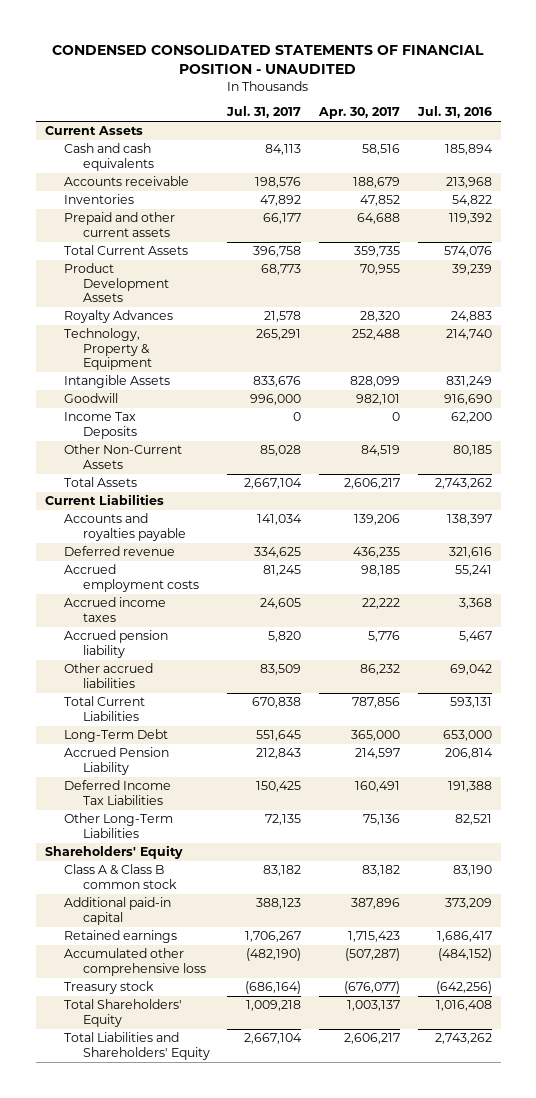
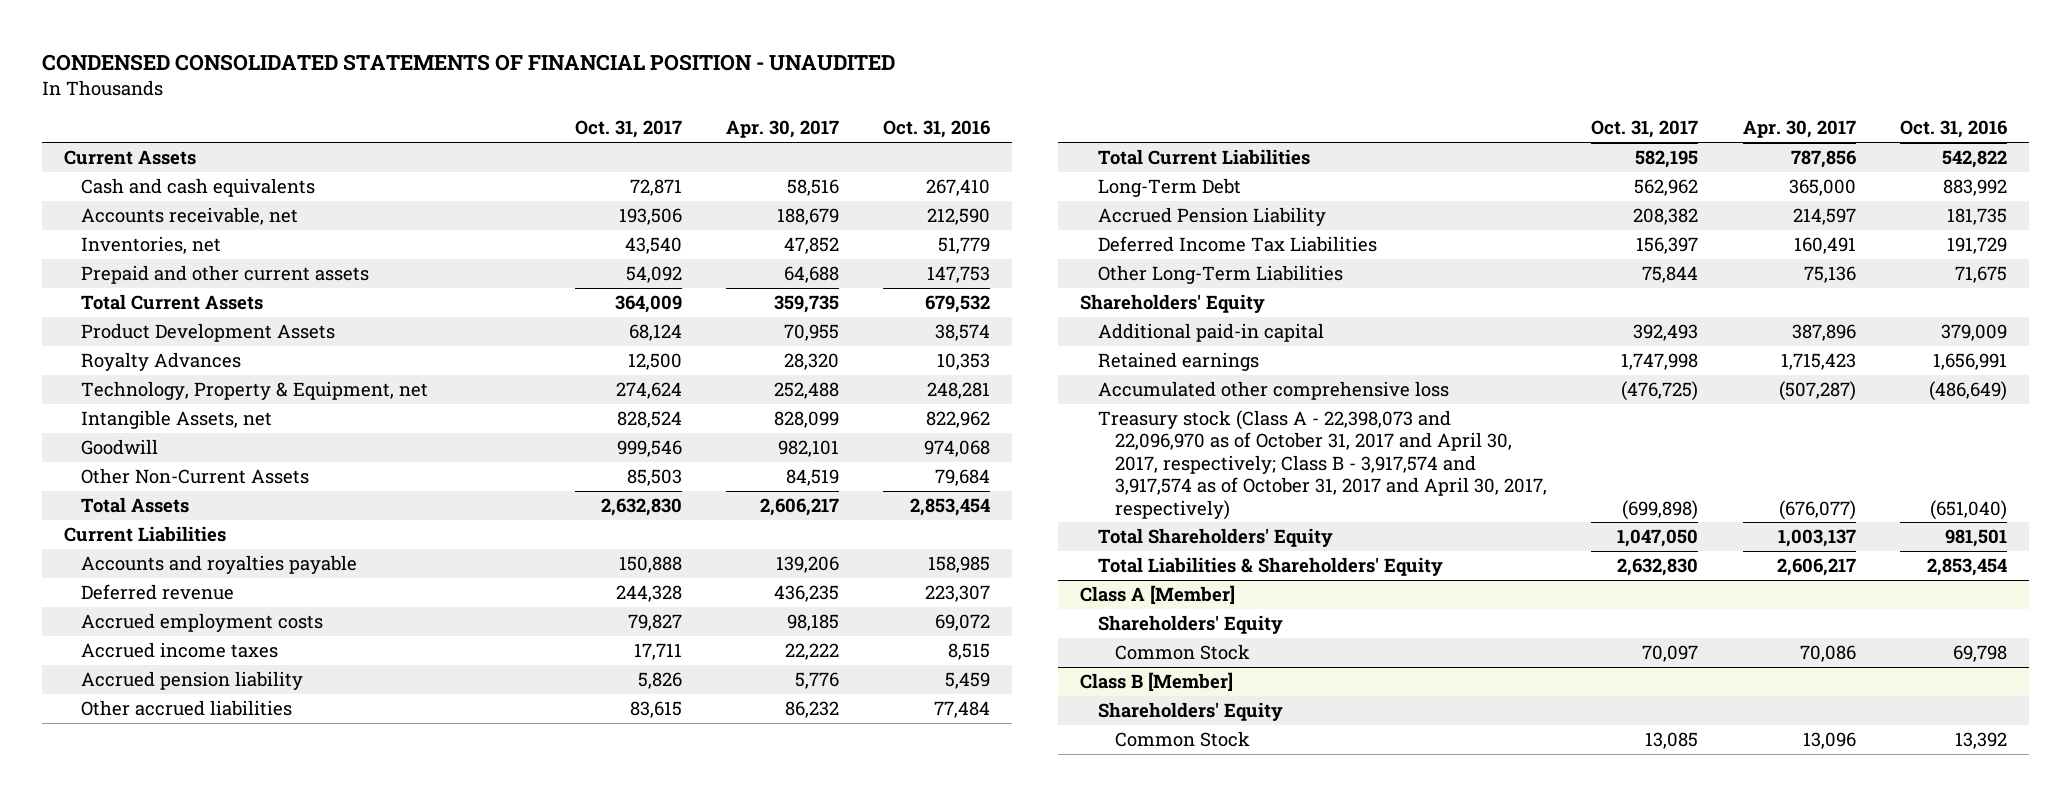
[226,106,302,119] Jul. 31, 2017 -> none
[416,106,492,119] Jul. 31, 2016 -> none
none -> [574,120,682,139] Oct. 31, 2017
none -> [883,120,991,139] Oct. 31, 2016
[63,176,189,187] Accounts receivable -> [81,206,299,225] Accounts receivable, net
[63,194,134,205] Inventories -> [81,235,222,254] Inventories, net
[63,328,152,371] Technology, Property & Equipment -> [81,380,429,400] Technology, Property & Equipment, net
[63,375,170,389] Intangible Assets -> [81,409,273,429] Intangible Assets, net
[63,412,137,439] Income Tax Deposits -> none
[63,864,177,889] Class A & Class B common stock -> none
[63,981,154,995] Treasury stock -> [1097,409,1548,520] Treasury stock (Class A - 22,398,073 and 22,096,970 as of October 31, 2017 and April 30, 2017, respectively; Class B - 3,917,574 and 3,917,574 as of October 31, 2017 and April 30, 2017, respectively)
[63,1032,210,1060] Total Liabilities and Shareholders' Equity -> [1097,556,1443,576] Total Liabilities & Shareholders' Equity
none -> [1080,584,1236,605] Class A [Member]
none -> [1097,614,1283,634] Shareholders' Equity
none -> [1115,643,1251,660] Common Stock
none -> [1080,671,1234,692] Class B [Member]
none -> [1097,701,1283,721] Shareholders' Equity
none -> [1115,730,1251,747] Common Stock

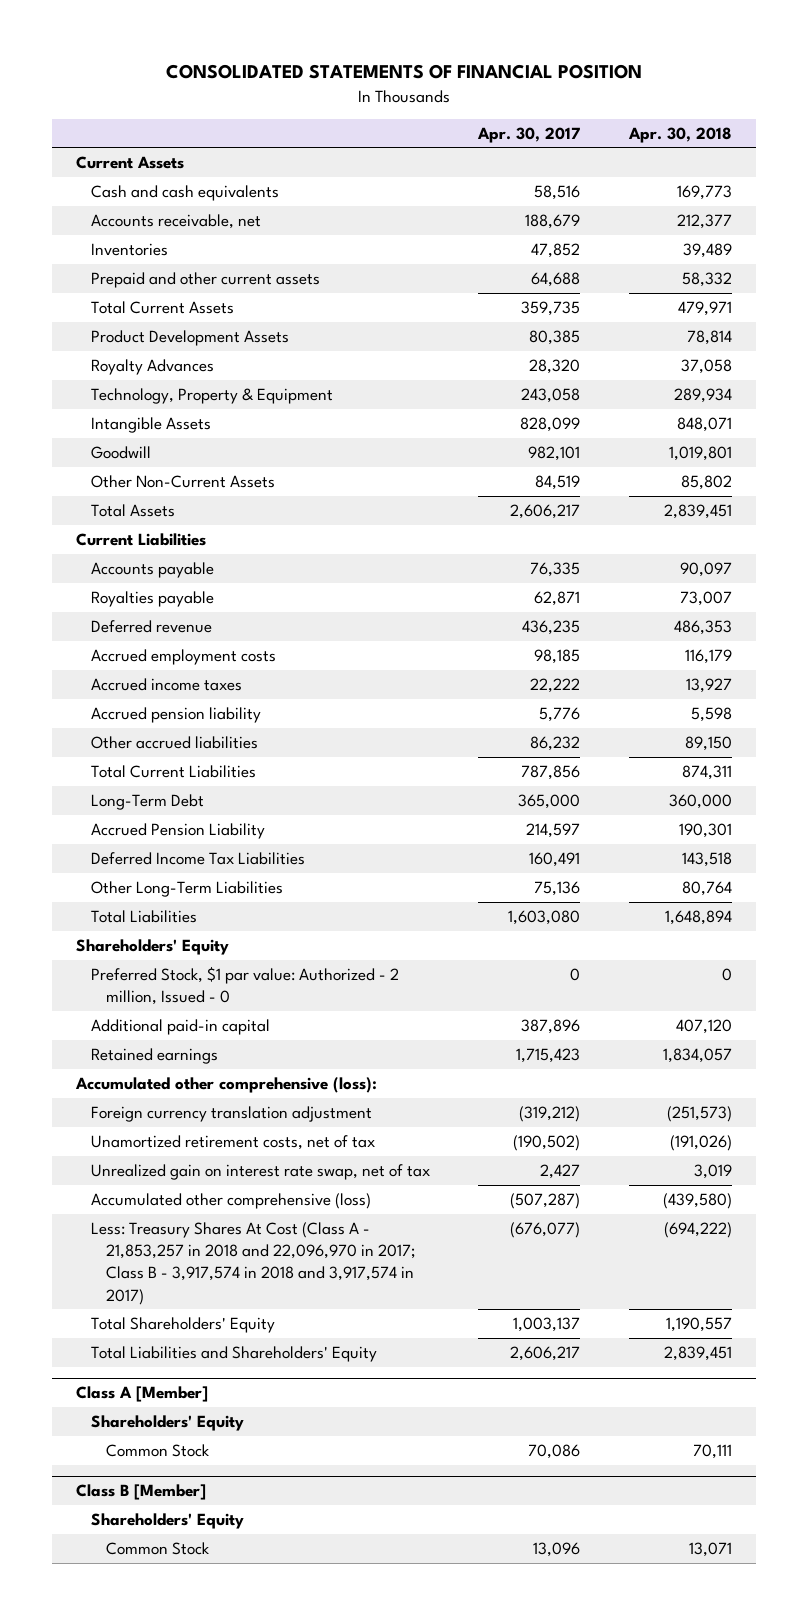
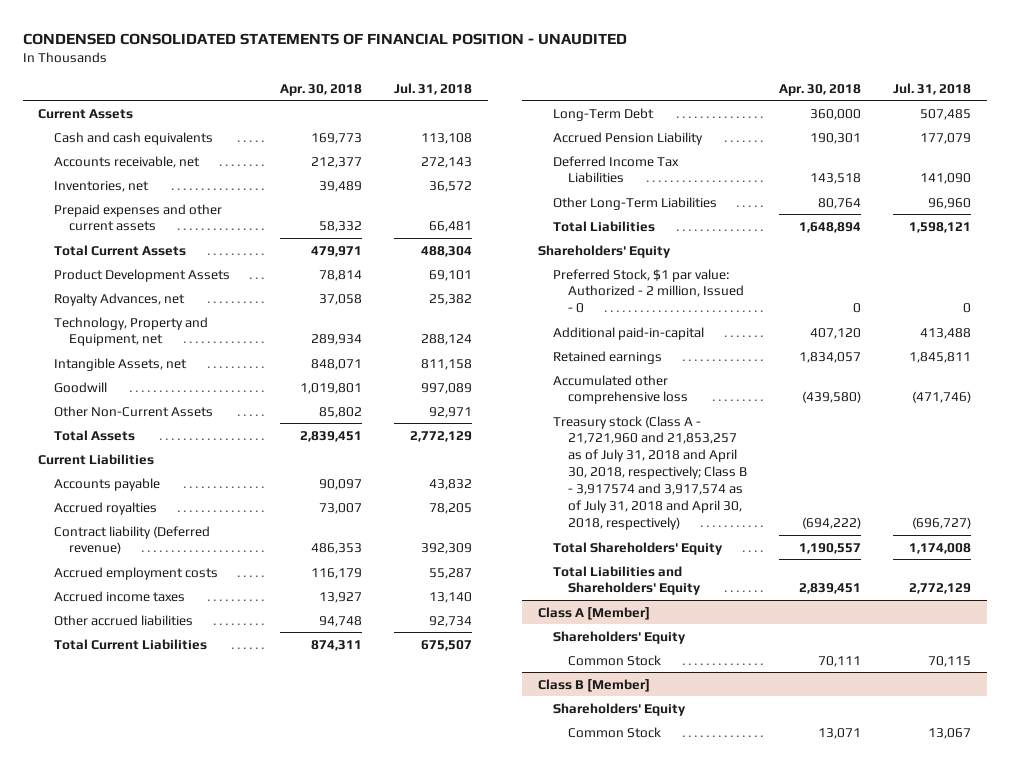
[165,64,642,80] CONSOLIDATED STATEMENTS OF FINANCIAL POSITION -> [22,32,627,45] CONDENSED CONSOLIDATED STATEMENTS OF FINANCIAL POSITION - UNAUDITED
[477,126,581,143] Apr. 30, 2017 -> none
none -> [393,82,472,95] Jul. 31, 2018
[90,243,168,257] Inventories -> [53,180,149,192] Inventories, net
[90,272,320,289] Prepaid and other current assets -> [53,203,222,232] Prepaid expenses and other current assets
[90,359,214,376] Royalty Advances -> [53,292,185,306] Royalty Advances, net
[90,388,333,405] Technology, Property & Equipment -> [53,316,208,347] Technology, Property and Equipment, net
[90,417,211,434] Intangible Assets -> [53,357,187,371] Intangible Assets, net
[90,591,214,608] Royalties payable -> [53,501,157,515] Accrued royalties
[90,620,212,634] Deferred revenue -> [53,525,210,555] Contract liability (Deferred revenue)
[90,707,261,724] Accrued pension liability -> none
[684,736,732,752] 89,150 -> [318,615,362,627] 94,748
[90,1019,270,1036] Additional paid-in capital -> [553,326,705,340] Additional paid-in-capital
[74,1077,377,1094] Accumulated other comprehensive (loss): -> none
[90,1106,372,1123] Foreign currency translation adjustment -> none
[90,1135,375,1151] Unamortized retirement costs, net of tax -> none
[90,1164,430,1181] Unrealized gain on interest rate swap, net of tax -> none
[90,1193,371,1210] Accumulated other comprehensive (loss) -> [553,374,689,405] Accumulated other comprehensive loss
[90,1222,416,1305] Less: Treasury Shares At Cost (Class A - 21,853,257 in 2018 and 22,096,970 in 2017; Class B - 3,917,574 in 2018 and 3,917,574 in 2017) -> [553,415,748,530] Treasury stock (Class A - 21,721,960 and 21,853,257 as of July 31, 2018 and April 30, 2018, respectively; Class B - 3,917574 and 3,917,574 as of July 31, 2018 and April 30, 2018, respectively)

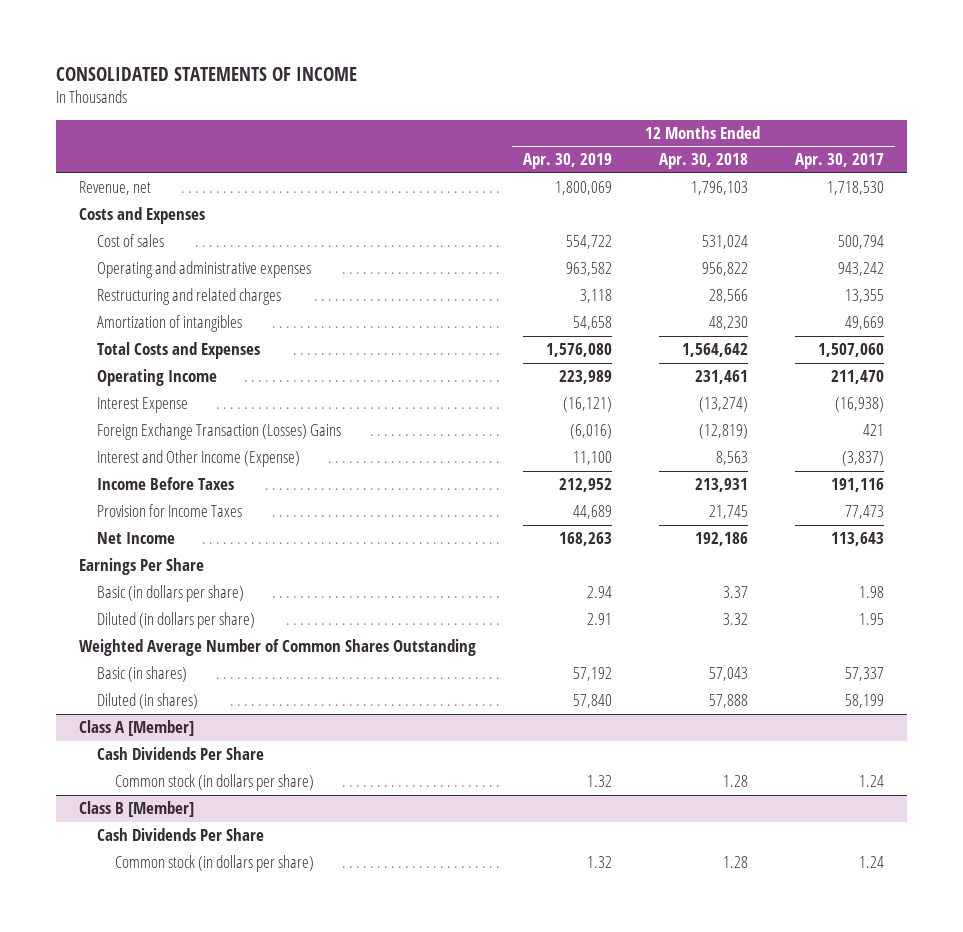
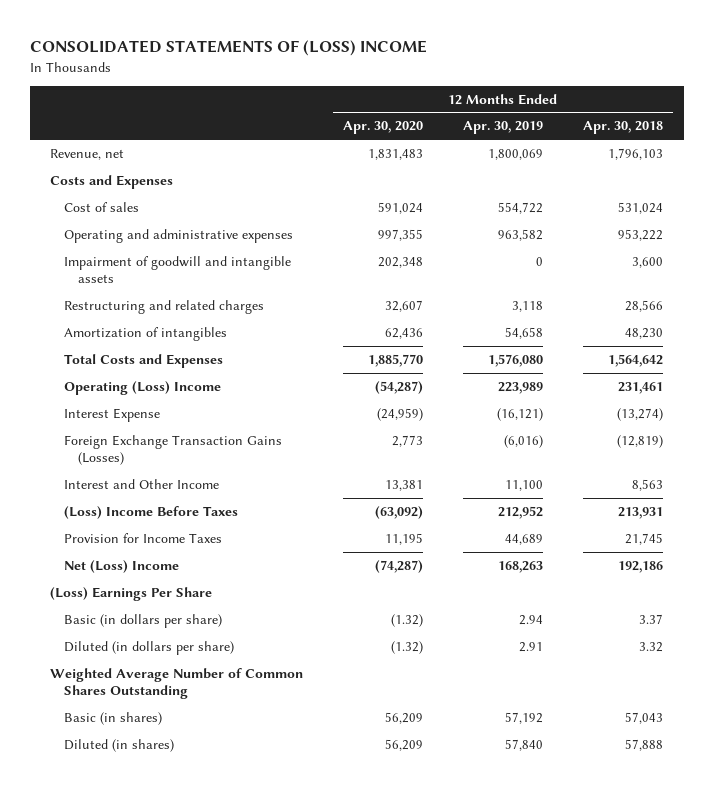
[56,67,358,82] CONSOLIDATED STATEMENTS OF INCOME -> [30,40,428,57] CONSOLIDATED STATEMENTS OF (LOSS) INCOME
[794,153,884,170] Apr. 30, 2017 -> none
none -> [343,121,424,135] Apr. 30, 2020
[701,262,748,277] 956,822 -> [618,228,664,241] 953,222
none -> [64,255,292,284] Impairment of goodwill and intangible assets
[97,369,218,387] Operating Income -> [64,380,222,395] Operating (Loss) Income
[97,423,342,441] Foreign Exchange Transaction (Losses) Gains -> [64,434,283,466] Foreign Exchange Transaction Gains (Losses)
[97,450,301,468] Interest and Other Income (Expense) -> [64,478,220,489] Interest and Other Income
[97,477,235,491] Income Before Taxes -> [64,505,239,519] (Loss) Income Before Taxes
[97,532,176,545] Net Income -> [64,559,180,573] Net (Loss) Income
[79,558,205,576] Earnings Per Share -> [50,586,213,601] (Loss) Earnings Per Share
[79,720,195,737] Class A [Member] -> none
[97,747,265,761] Cash Dividends Per Share -> none
[114,774,314,792] Common stock (in dollars per share) -> none
[79,801,195,818] Class B [Member] -> none
[97,828,265,842] Cash Dividends Per Share -> none
[114,855,314,873] Common stock (in dollars per share) -> none

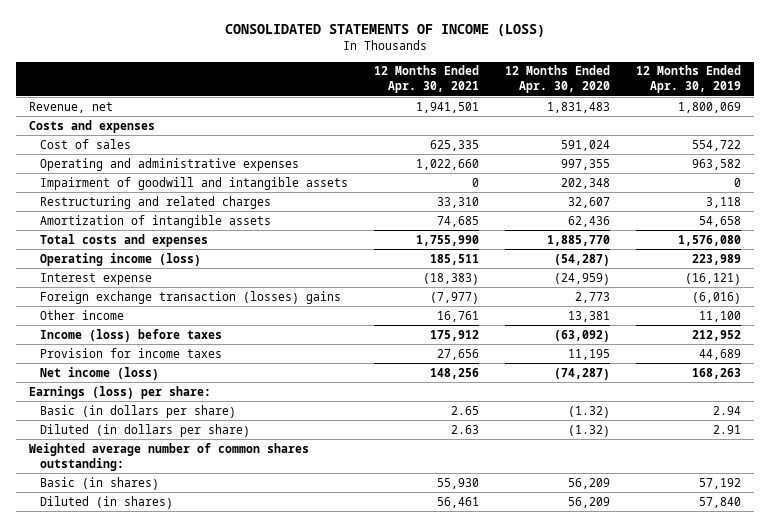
[30,40,428,57] CONSOLIDATED STATEMENTS OF (LOSS) INCOME -> [225,24,546,38] CONSOLIDATED STATEMENTS OF INCOME (LOSS)
[583,121,664,135] Apr. 30, 2018 -> none
none -> [374,65,480,94] 12 Months Ended Apr. 30, 2021
[50,174,174,189] Costs and Expenses -> [29,119,156,133] Costs and expenses
[64,326,228,341] Amortization of intangibles -> [40,214,272,228] Amortization of intangible assets
[64,353,224,368] Total Costs and Expenses -> [40,233,209,247] Total costs and expenses
[64,380,222,395] Operating (Loss) Income -> [40,252,202,266] Operating income (loss)
[64,407,161,422] Interest Expense -> [40,272,153,285] Interest expense
[64,434,283,466] Foreign Exchange Transaction Gains (Losses) -> [40,290,342,304] Foreign exchange transaction (losses) gains
[64,478,220,489] Interest and Other Income -> [40,309,125,320] Other income
[64,505,239,519] (Loss) Income Before Taxes -> [40,328,223,342] Income (loss) before taxes
[64,532,223,543] Provision for Income Taxes -> [40,347,223,358] Provision for income taxes
[64,559,180,573] Net (Loss) Income -> [40,366,160,380] Net income (loss)
[50,586,213,601] (Loss) Earnings Per Share -> [29,385,212,399] Earnings (loss) per share:
[50,667,304,700] Weighted Average Number of Common Shares Outstanding -> [29,442,310,471] Weighted average number of common shares outstanding:

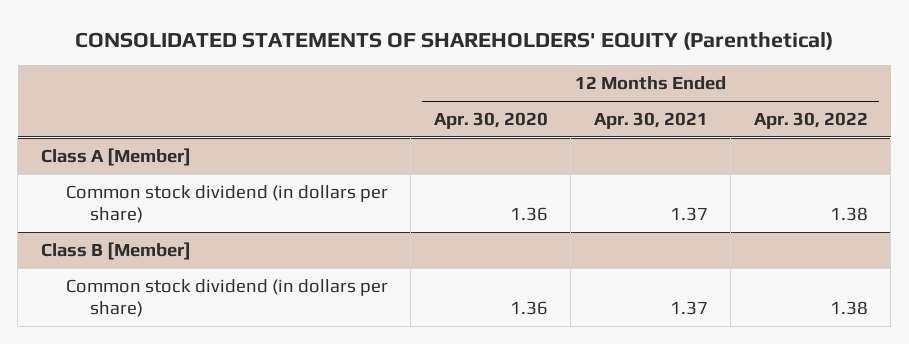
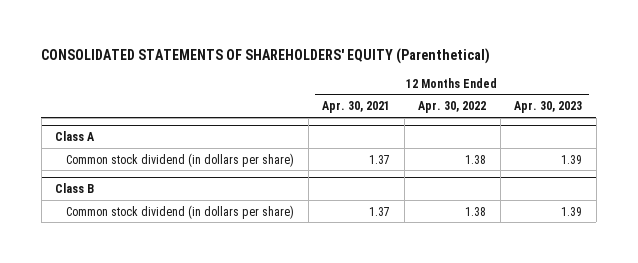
[433,111,548,129] Apr. 30, 2020 -> none
none -> [514,101,583,114] Apr. 30, 2023
[40,147,191,166] Class A [Member] -> [55,131,96,142] Class A
[40,241,191,260] Class B [Member] -> [55,183,95,194] Class B

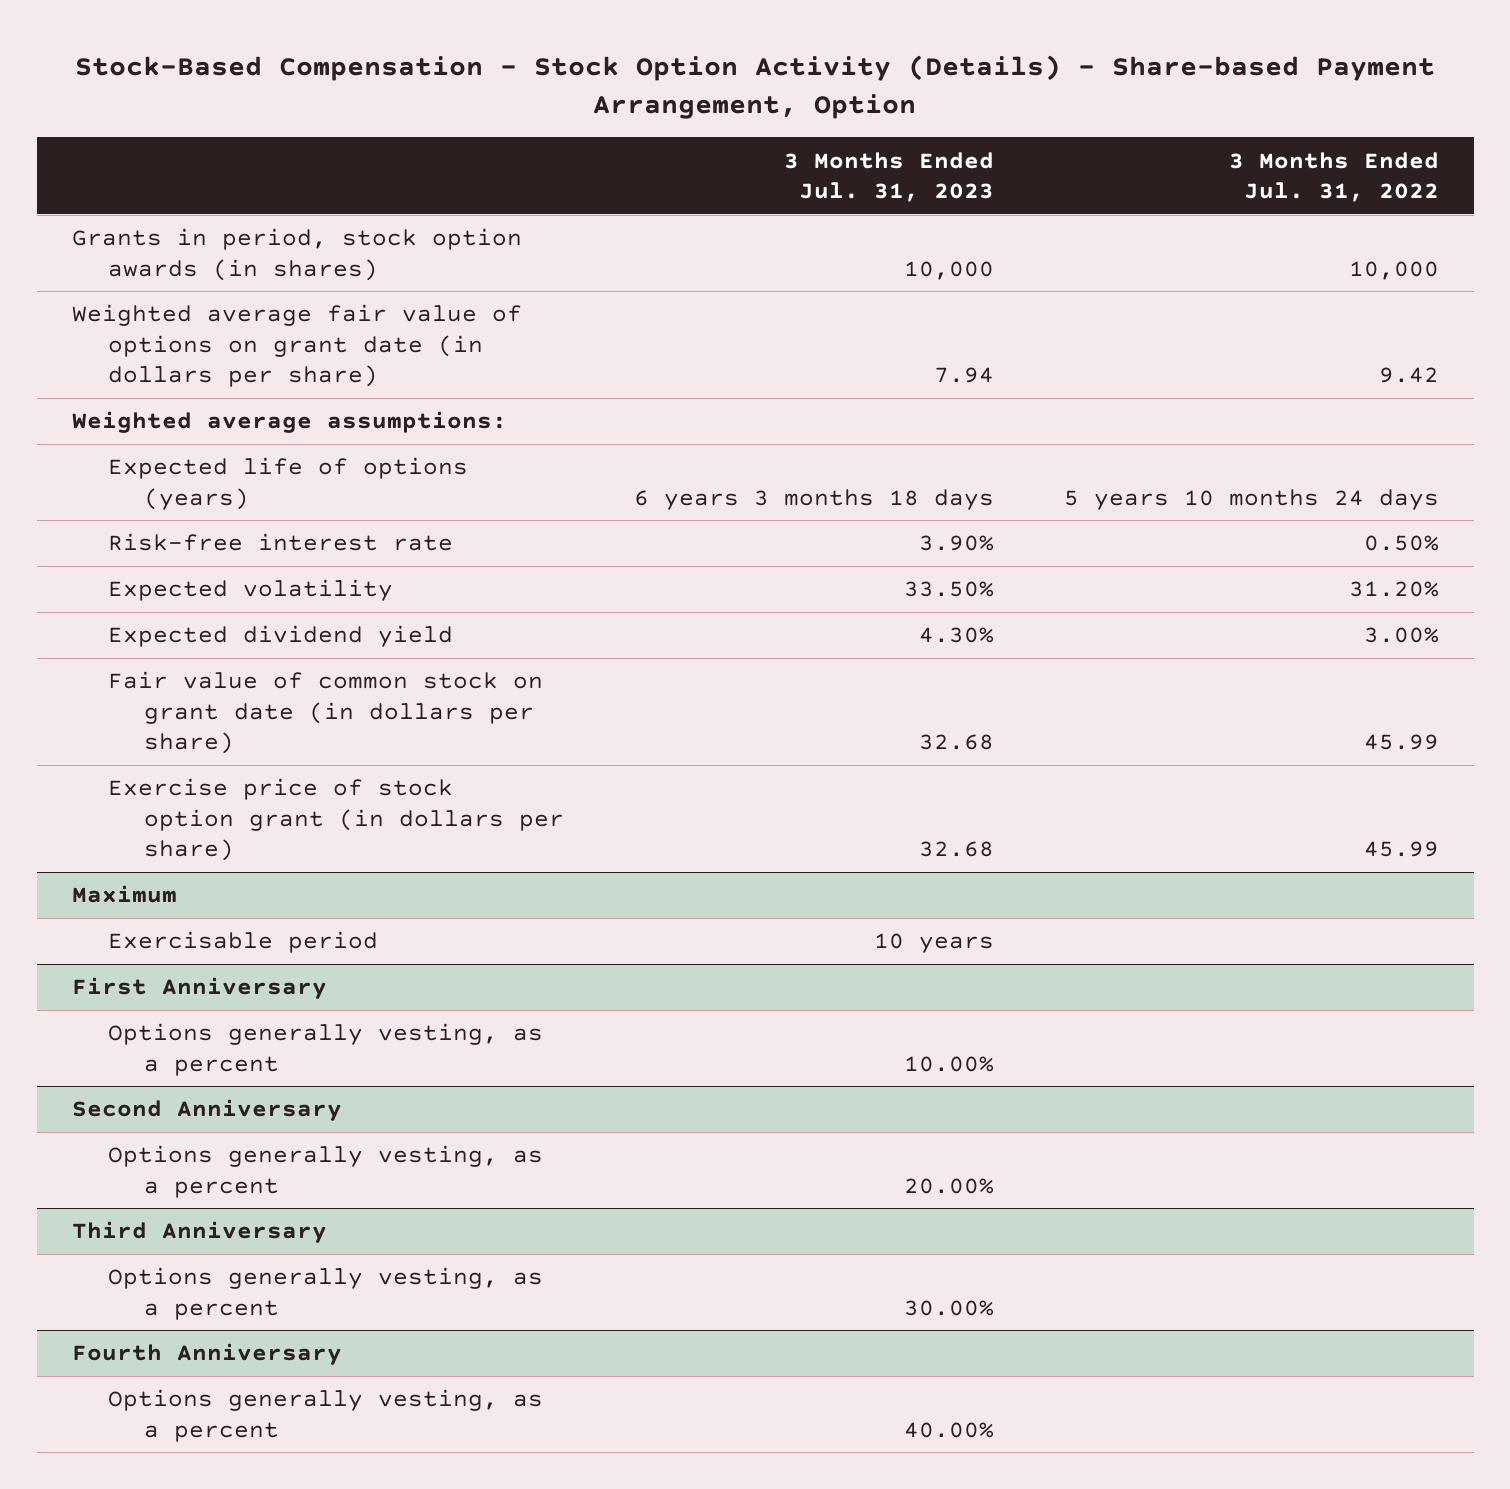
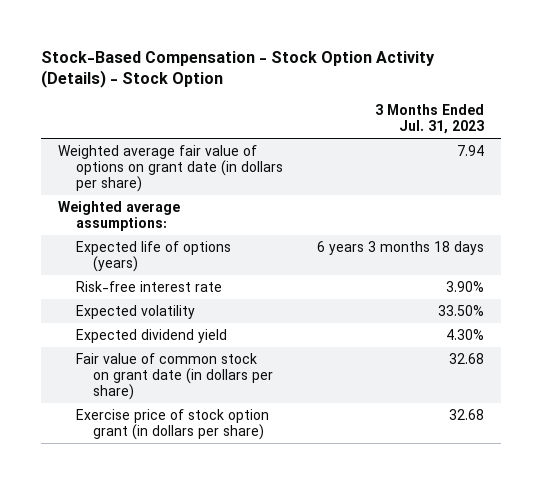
[75,54,1436,119] Stock-Based Compensation - Stock Option Activity (Details) - Share-based Payment Arrangement, Option -> [41,50,436,89] Stock-Based Compensation - Stock Option Activity (Details) - Stock Option
[1228,151,1439,203] 3 Months Ended Jul. 31, 2022 -> none
[71,228,522,281] Grants in period, stock option awards (in shares) -> none
[71,885,177,904] Maximum -> none
[107,931,378,954] Exercisable period -> none
[71,977,327,1000] First Anniversary -> none
[107,1023,543,1076] Options generally vesting, as a percent -> none
[71,1099,342,1122] Second Anniversary -> none
[107,1145,543,1198] Options generally vesting, as a percent -> none
[71,1221,327,1244] Third Anniversary -> none
[107,1267,543,1320] Options generally vesting, as a percent -> none
[71,1343,342,1366] Fourth Anniversary -> none
[107,1389,543,1442] Options generally vesting, as a percent -> none

